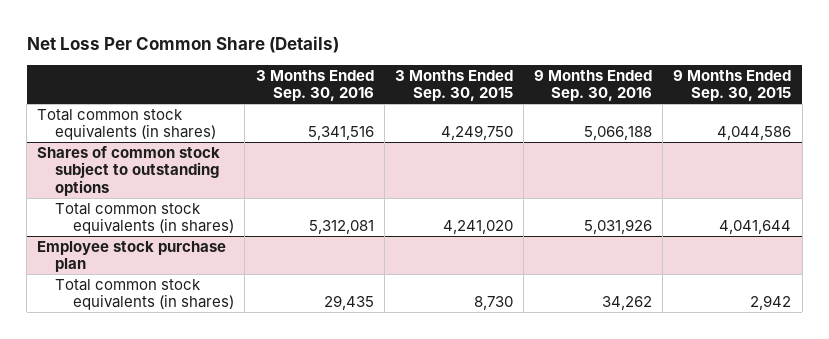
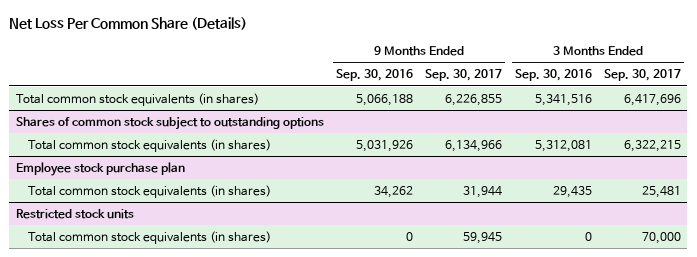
[394,69,513,102] 3 Months Ended Sep. 30, 2015 -> none
[673,69,792,102] 9 Months Ended Sep. 30, 2015 -> none
none -> [425,69,503,82] Sep. 30, 2017
none -> [604,69,682,82] Sep. 30, 2017
none -> [15,208,134,219] Restricted stock units
none -> [27,230,271,244] Total common stock equivalents (in shares)

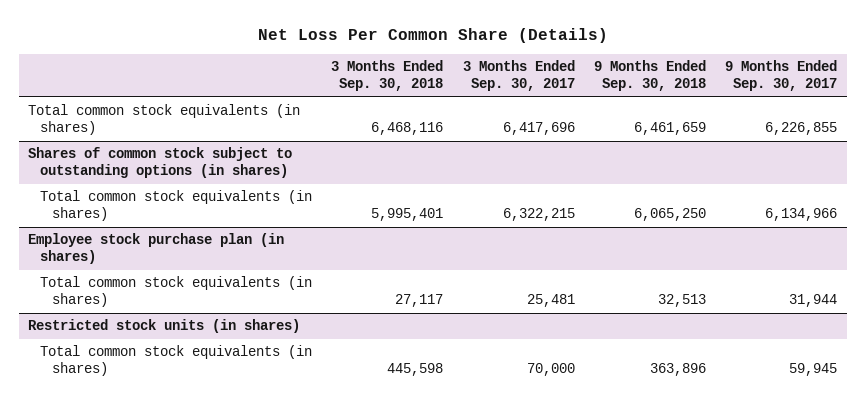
[335,69,413,82] Sep. 30, 2016 -> none
[514,69,592,82] Sep. 30, 2016 -> none
none -> [331,60,444,92] 3 Months Ended Sep. 30, 2018
none -> [593,60,706,92] 9 Months Ended Sep. 30, 2018
[15,115,324,130] Shares of common stock subject to outstanding options -> [28,147,293,179] Shares of common stock subject to outstanding options (in shares)
[15,161,185,176] Employee stock purchase plan -> [28,233,285,265] Employee stock purchase plan (in shares)
[15,208,134,219] Restricted stock units -> [28,319,301,334] Restricted stock units (in shares)

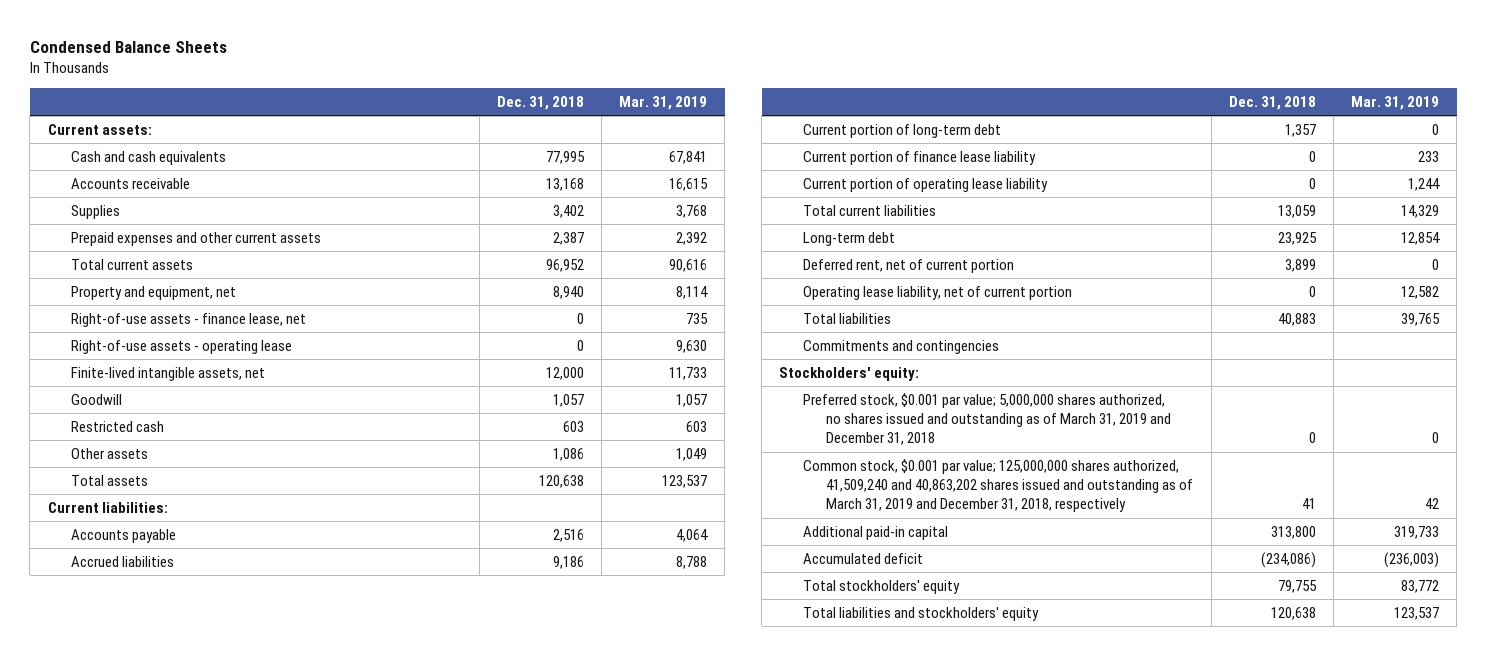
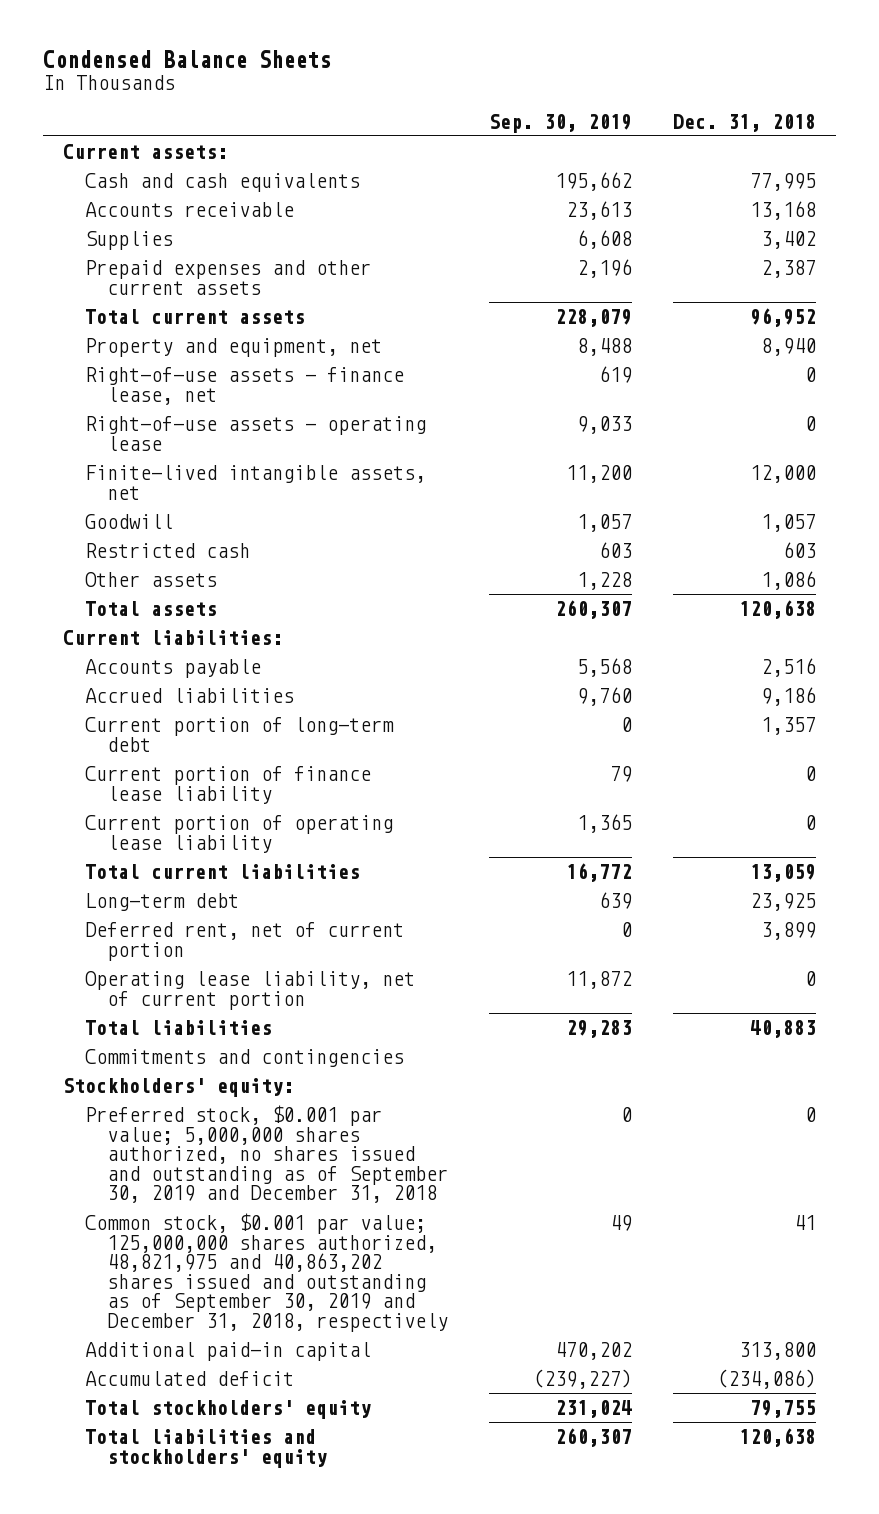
[619,95,708,110] Mar. 31, 2019 -> none
none -> [488,113,632,133] Sep. 30, 2019
[802,392,1172,446] Preferred stock, $0.001 par value; 5,000,000 shares authorized, no shares issued and outstanding as of March 31, 2019 and December 31, 2018 -> [85,1105,448,1204] Preferred stock, $0.001 par value; 5,000,000 shares authorized, no shares issued and outstanding as of September 30, 2019 and December 31, 2018
[802,458,1194,513] Common stock, $0.001 par value; 125,000,000 shares authorized, 41,509,240 and 40,863,202 shares issued and outstanding as of March 31, 2019 and December 31, 2018, respectively -> [85,1213,448,1333] Common stock, $0.001 par value; 125,000,000 shares authorized, 48,821,975 and 40,863,202 shares issued and outstanding as of September 30, 2019 and December 31, 2018, respectively

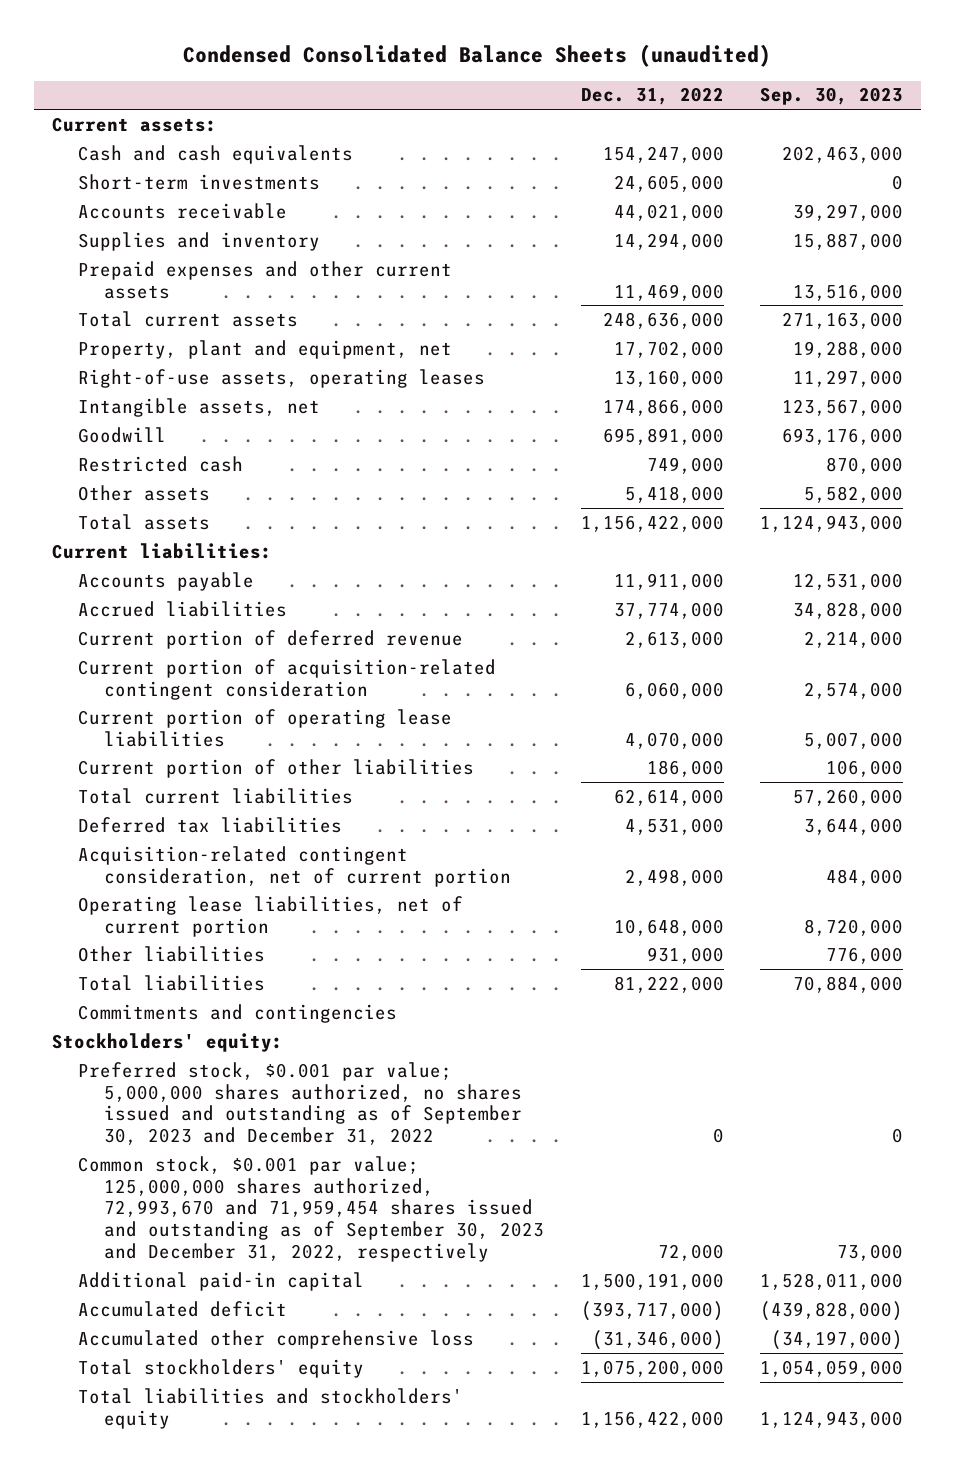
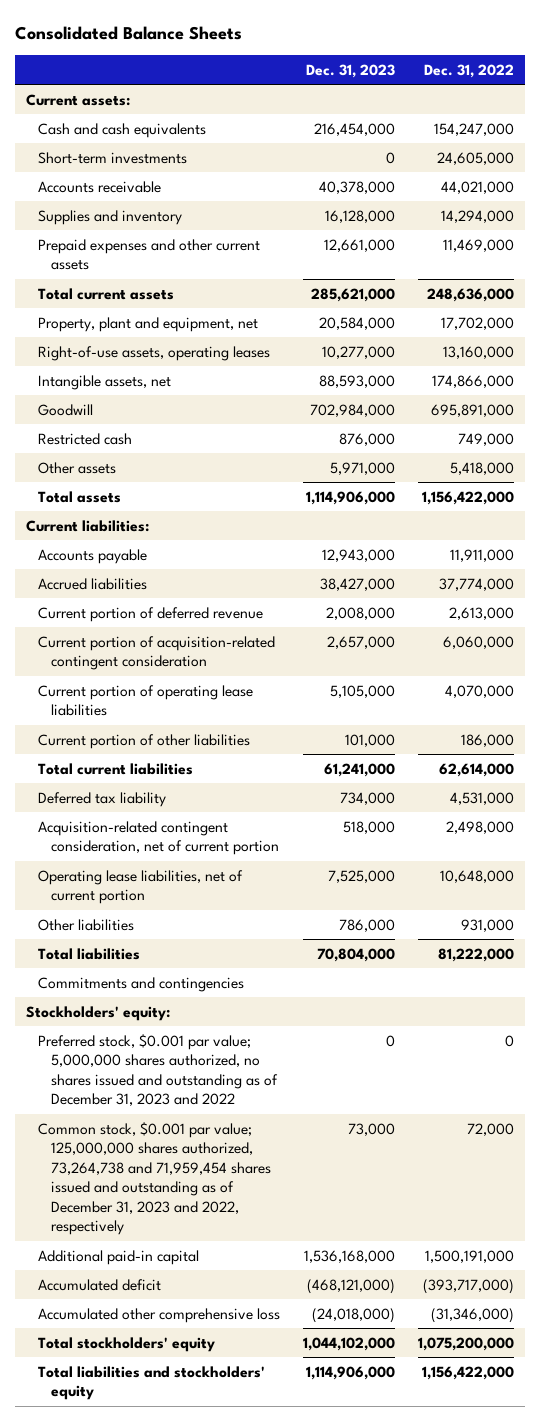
[183,44,772,68] Condensed Consolidated Balance Sheets (unaudited) -> [15,26,243,41] Consolidated Balance Sheets
[759,87,903,106] Sep. 30, 2023 -> none
none -> [306,63,396,78] Dec. 31, 2023
[77,816,342,833] Deferred tax liabilities -> [38,791,167,807] Deferred tax liability
[77,1061,523,1146] Preferred stock, $0.001 par value; 5,000,000 shares authorized, no shares issued and outstanding as of September 30, 2023 and December 31, 2022 -> [38,1033,278,1107] Preferred stock, $0.001 par value; 5,000,000 shares authorized, no shares issued and outstanding as of December 31, 2023 and 2022
[77,1155,545,1263] Common stock, $0.001 par value; 125,000,000 shares authorized, 72,993,670 and 71,959,454 shares issued and outstanding as of September 30, 2023 and December 31, 2022, respectively -> [38,1121,271,1236] Common stock, $0.001 par value; 125,000,000 shares authorized, 73,264,738 and 71,959,454 shares issued and outstanding as of December 31, 2023 and 2022, respectively

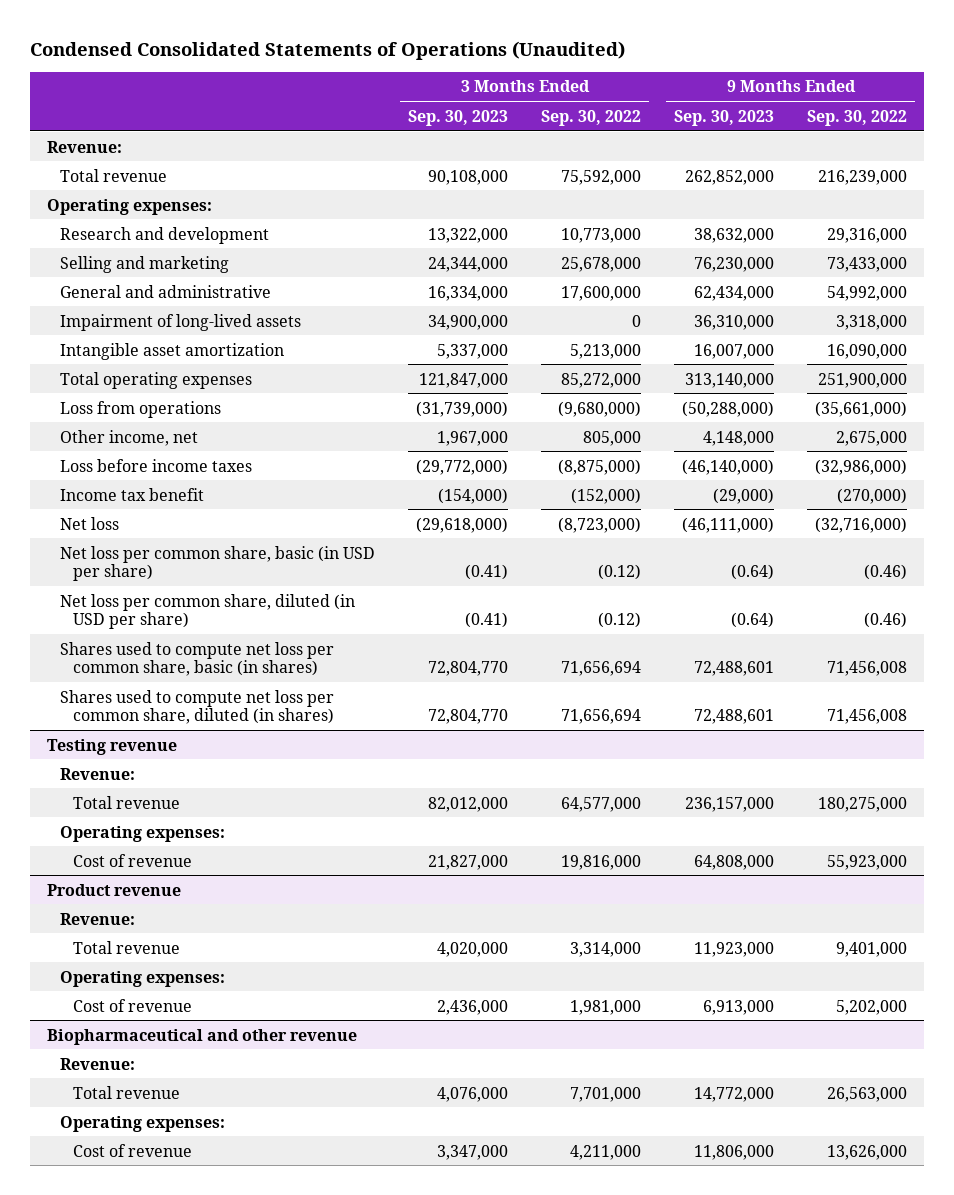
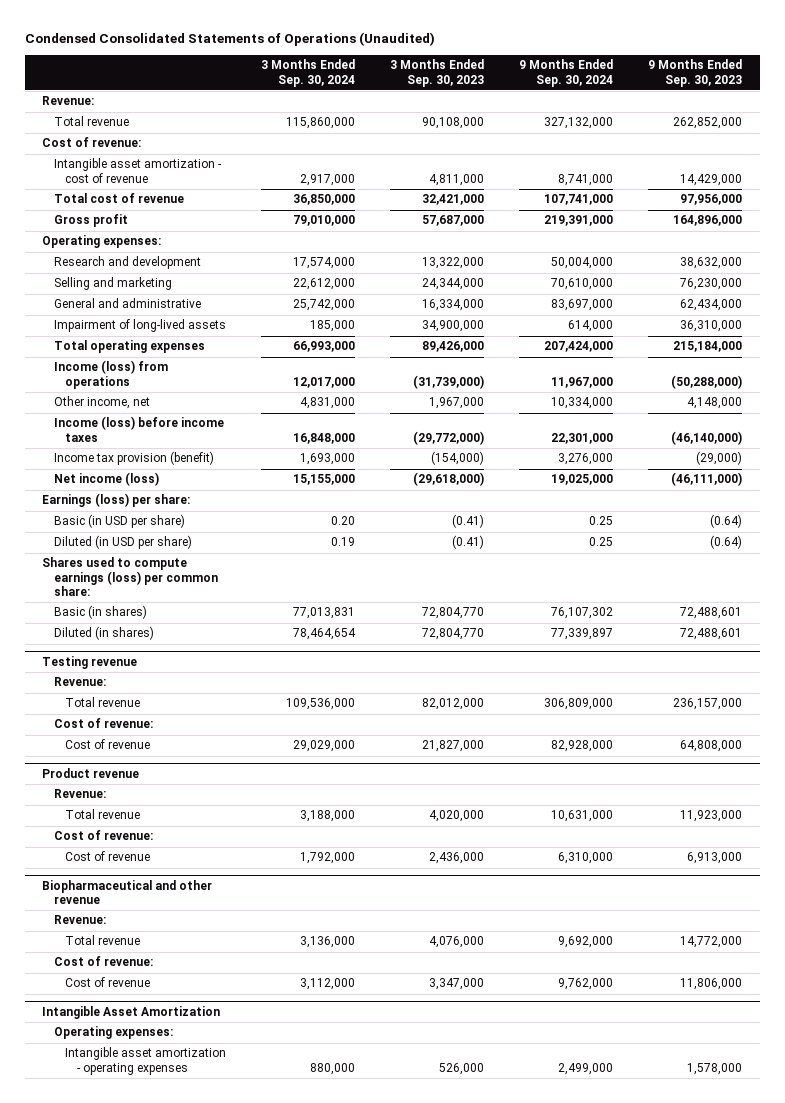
[541,109,642,126] Sep. 30, 2022 -> none
[807,109,908,126] Sep. 30, 2022 -> none
none -> [261,59,356,87] 3 Months Ended Sep. 30, 2024
none -> [519,59,614,87] 9 Months Ended Sep. 30, 2024
none -> [42,137,142,148] Cost of revenue:
none -> [53,158,222,183] Intangible asset amortization - cost of revenue
none -> [53,193,184,204] Total cost of revenue
none -> [53,214,128,228] Gross profit
[60,342,285,360] Intangible asset amortization -> none
[419,372,509,388] 121,847,000 -> [422,341,485,353] 89,426,000
[685,372,775,388] 313,140,000 -> [673,341,743,353] 215,184,000
[60,400,222,418] Loss from operations -> [53,360,168,389] Income (loss) from operations
[60,458,253,472] Loss before income taxes -> [53,416,224,442] Income (loss) before income taxes
[60,487,205,501] Income tax benefit -> [53,451,214,466] Income tax provision (benefit)
[60,516,120,530] Net loss -> [53,472,159,487] Net income (loss)
none -> [42,493,191,508] Earnings (loss) per share:
[60,545,376,582] Net loss per common share, basic (in USD per share) -> [53,514,185,529] Basic (in USD per share)
[60,593,356,630] Net loss per common share, diluted (in USD per share) -> [53,535,192,550] Diluted (in USD per share)
none -> [42,557,218,597] Shares used to compute earnings (loss) per common share:
[60,641,335,677] Shares used to compute net loss per common share, basic (in shares) -> [53,605,147,620] Basic (in shares)
[60,689,335,725] Shares used to compute net loss per common share, diluted (in shares) -> [53,626,154,641] Diluted (in shares)
[60,825,226,842] Operating expenses: -> none
none -> [53,718,153,729] Cost of revenue:
[60,970,226,987] Operating expenses: -> none
none -> [53,830,153,841] Cost of revenue:
[60,1115,226,1132] Operating expenses: -> none
none -> [53,956,153,967] Cost of revenue:
none -> [42,1005,221,1019] Intangible Asset Amortization
none -> [53,1026,173,1040] Operating expenses:
none -> [65,1047,227,1075] Intangible asset amortization - operating expenses

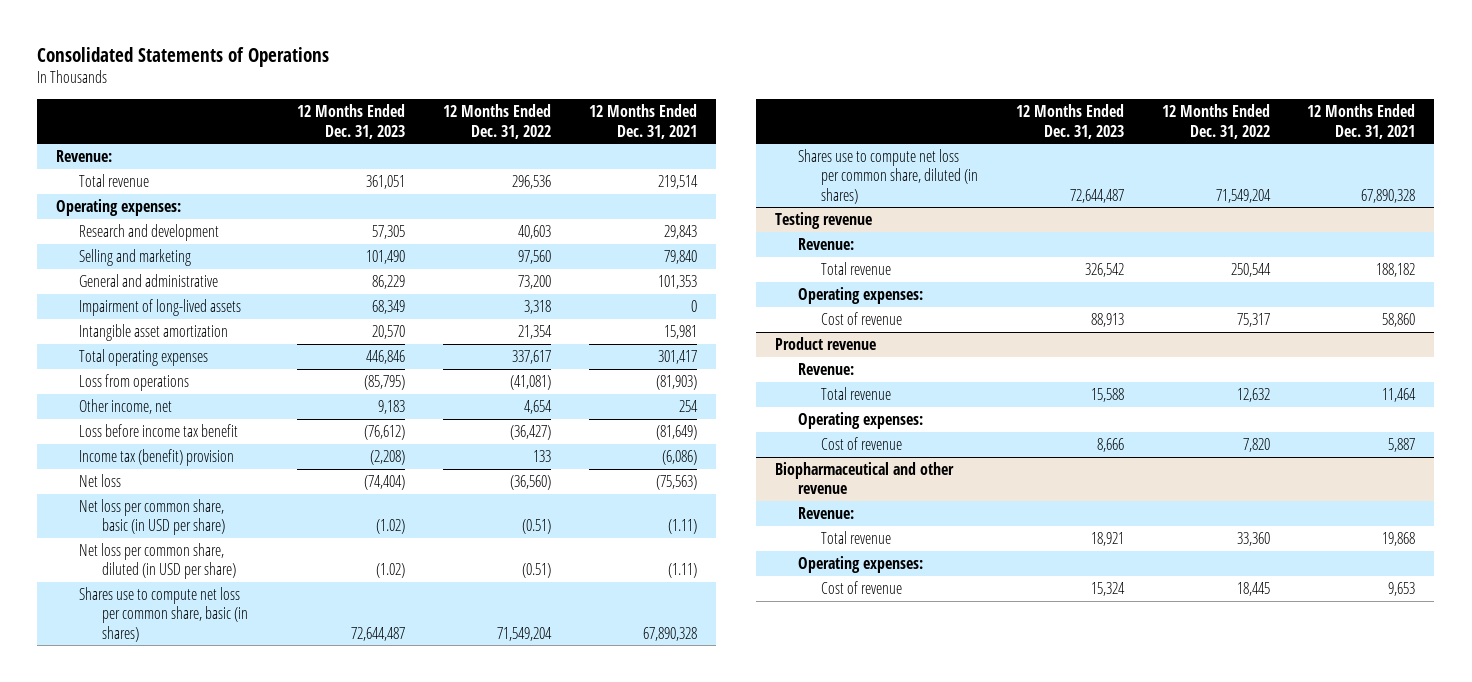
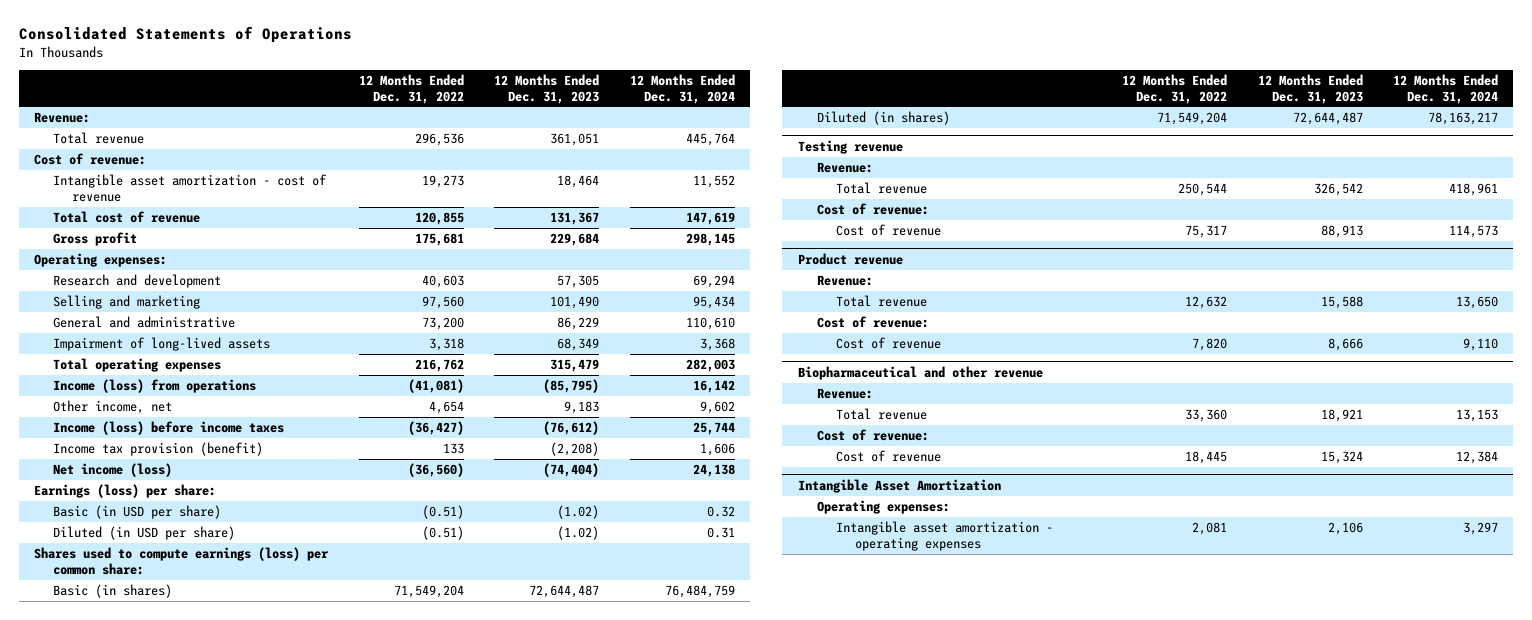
[588,104,697,139] 12 Months Ended Dec. 31, 2021 -> none
none -> [629,73,735,104] 12 Months Ended Dec. 31, 2024
none -> [34,152,147,165] Cost of revenue:
none -> [53,173,328,202] Intangible asset amortization - cost of revenue
none -> [53,210,201,223] Total cost of revenue
none -> [53,231,138,246] Gross profit
[79,324,229,342] Intangible asset amortization -> none
[366,350,406,365] 446,846 -> [550,358,600,372] 315,479
[512,350,552,365] 337,617 -> [414,358,464,372] 216,762
[79,374,190,392] Loss from operations -> [53,378,257,393] Income (loss) from operations
[79,424,239,438] Loss before income tax benefit -> [53,420,285,435] Income (loss) before income taxes
[79,449,235,467] Income tax (benefit) provision -> [53,441,264,456] Income tax provision (benefit)
[79,474,122,488] Net loss -> [53,462,173,477] Net income (loss)
none -> [34,483,217,498] Earnings (loss) per share:
[79,499,226,536] Net loss per common share, basic (in USD per share) -> [53,504,222,519] Basic (in USD per share)
[79,543,237,580] Net loss per common share, diluted (in USD per share) -> [53,525,236,540] Diluted (in USD per share)
none -> [34,546,330,575] Shares used to compute earnings (loss) per common share:
[79,587,249,642] Shares use to compute net loss per common share, basic (in shares) -> [53,583,173,598] Basic (in shares)
[797,149,978,204] Shares use to compute net loss per common share, diluted (in shares) -> [816,110,950,125] Diluted (in shares)
[797,287,923,305] Operating expenses: -> none
none -> [816,202,929,215] Cost of revenue:
[797,412,923,430] Operating expenses: -> none
none -> [816,315,929,328] Cost of revenue:
[797,556,923,574] Operating expenses: -> none
none -> [816,428,929,441] Cost of revenue:
none -> [797,478,1001,493] Intangible Asset Amortization
none -> [816,499,950,514] Operating expenses:
none -> [835,520,1053,551] Intangible asset amortization - operating expenses

